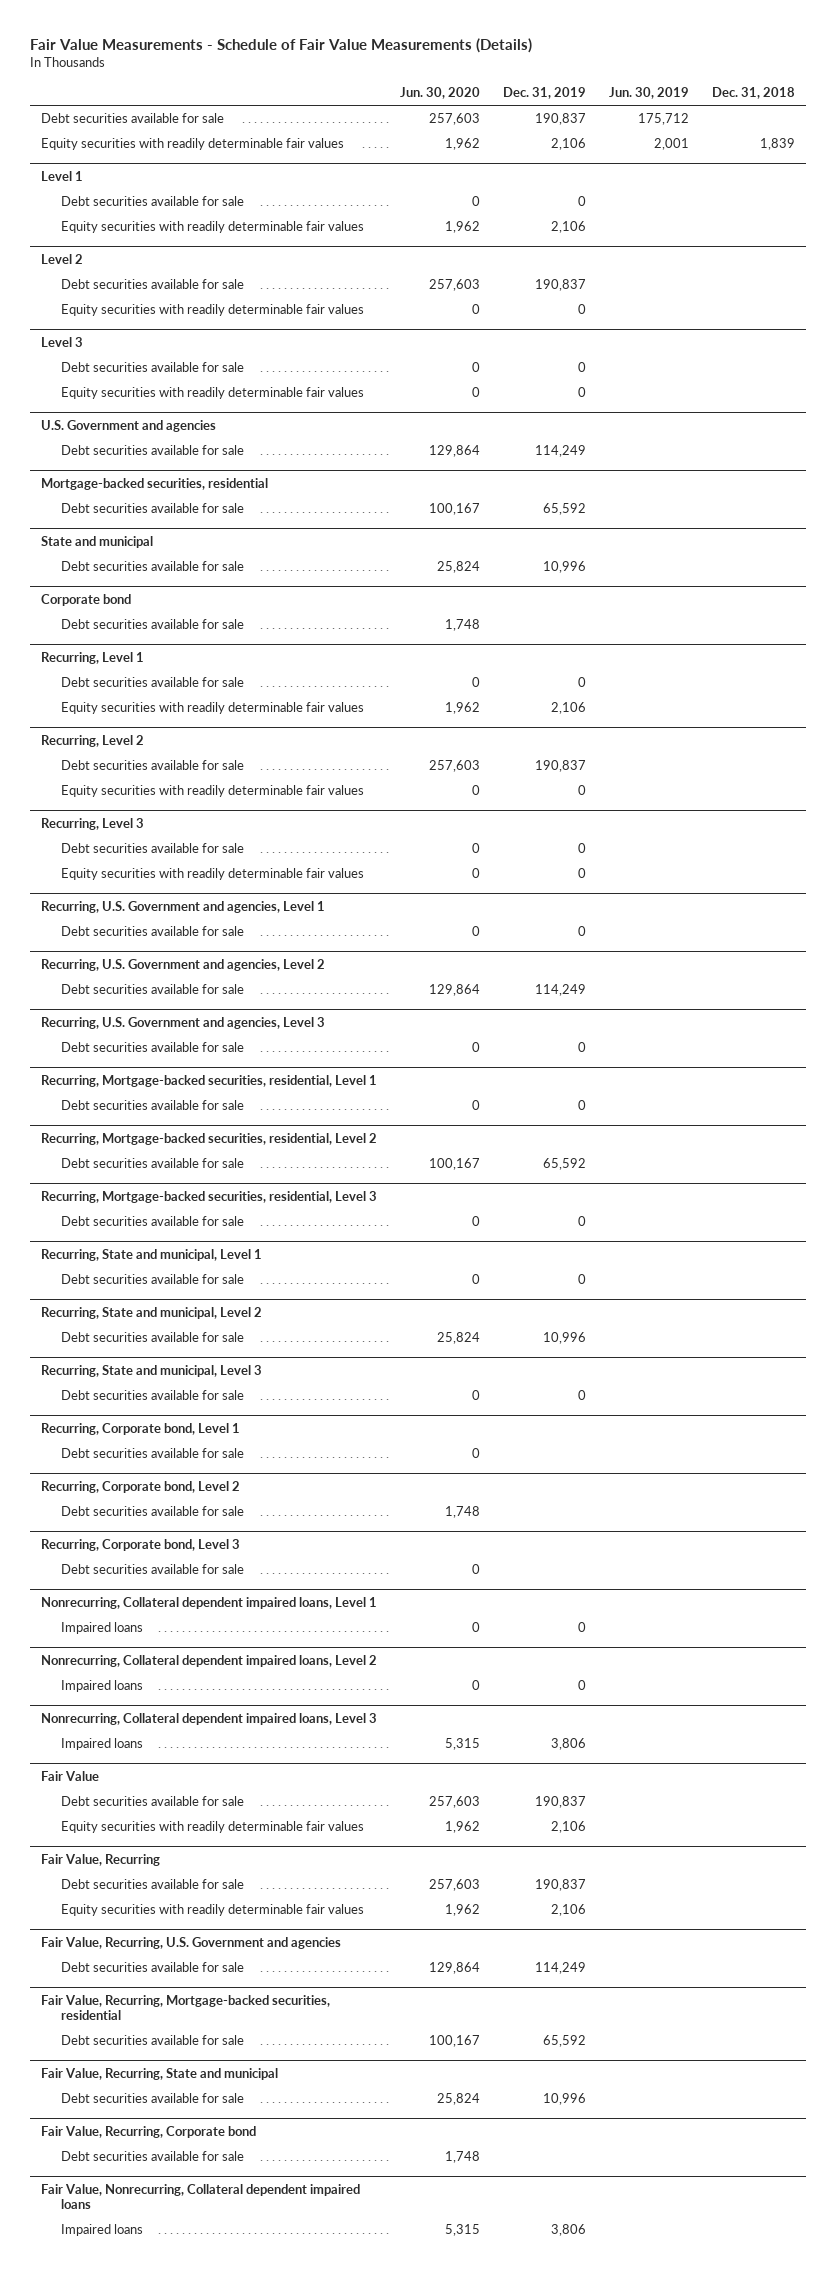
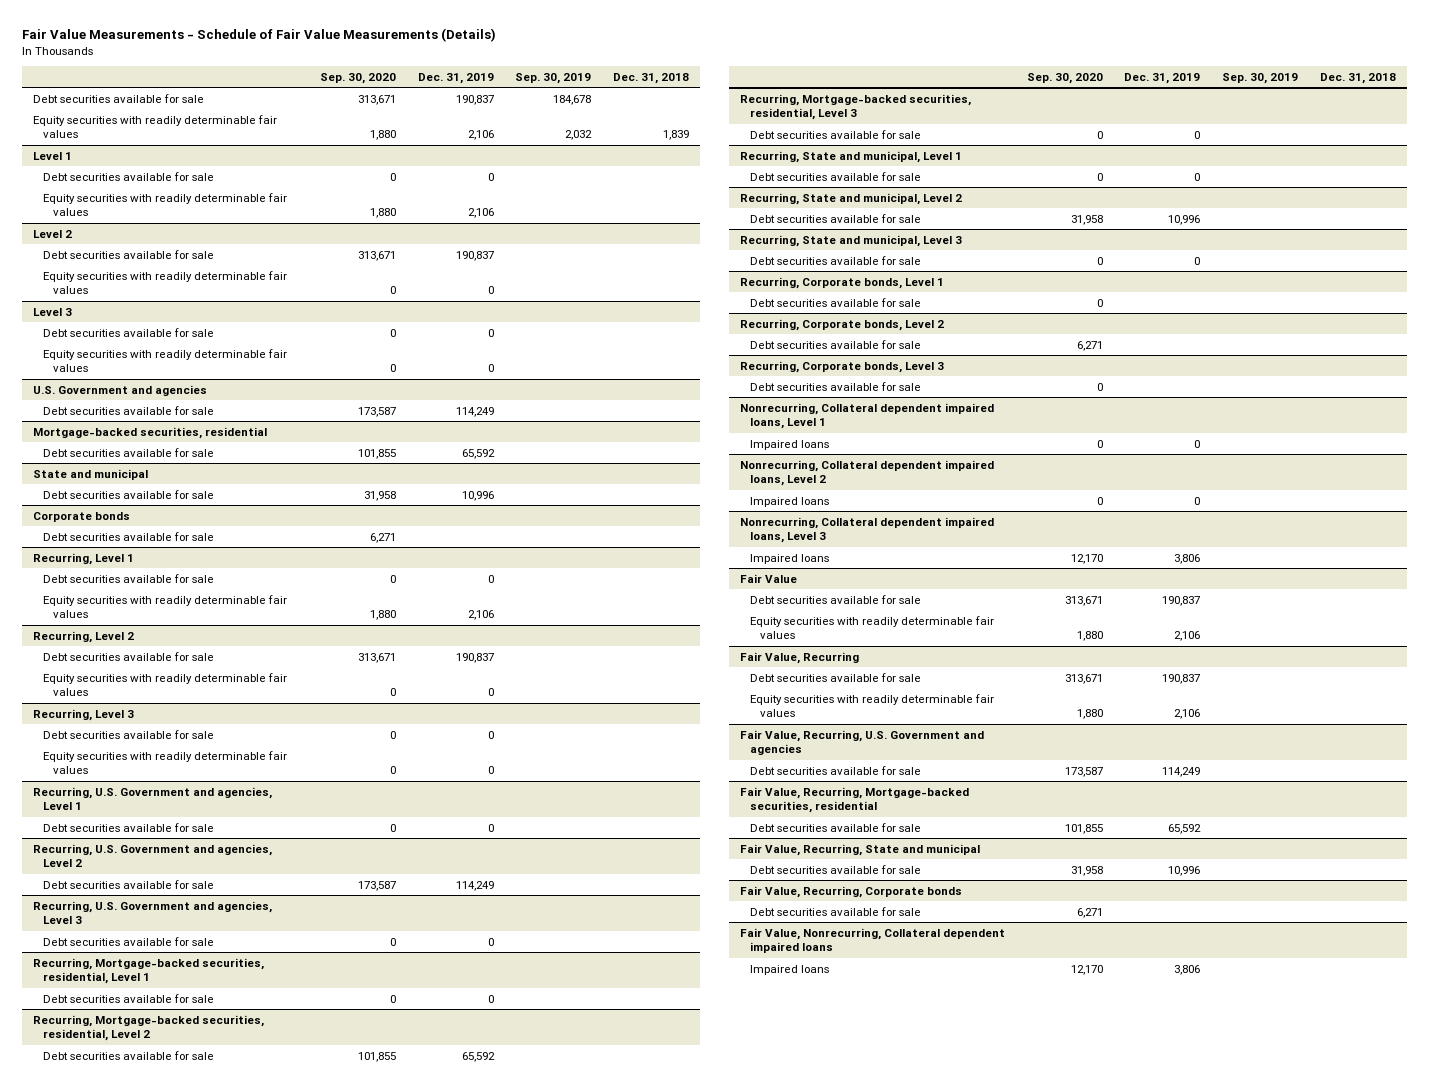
[400,87,481,100] Jun. 30, 2020 -> none
[608,87,689,100] Jun. 30, 2019 -> none
none -> [319,72,396,84] Sep. 30, 2020
none -> [515,72,592,84] Sep. 30, 2019
[41,593,132,606] Corporate bond -> [32,511,130,522] Corporate bonds
[41,1422,241,1435] Recurring, Corporate bond, Level 1 -> [739,276,944,289] Recurring, Corporate bonds, Level 1
[41,1480,241,1493] Recurring, Corporate bond, Level 2 -> [739,318,944,331] Recurring, Corporate bonds, Level 2
[41,1538,241,1551] Recurring, Corporate bond, Level 3 -> [739,360,944,373] Recurring, Corporate bonds, Level 3
[41,2125,257,2138] Fair Value, Recurring, Corporate bond -> [739,885,962,898] Fair Value, Recurring, Corporate bonds

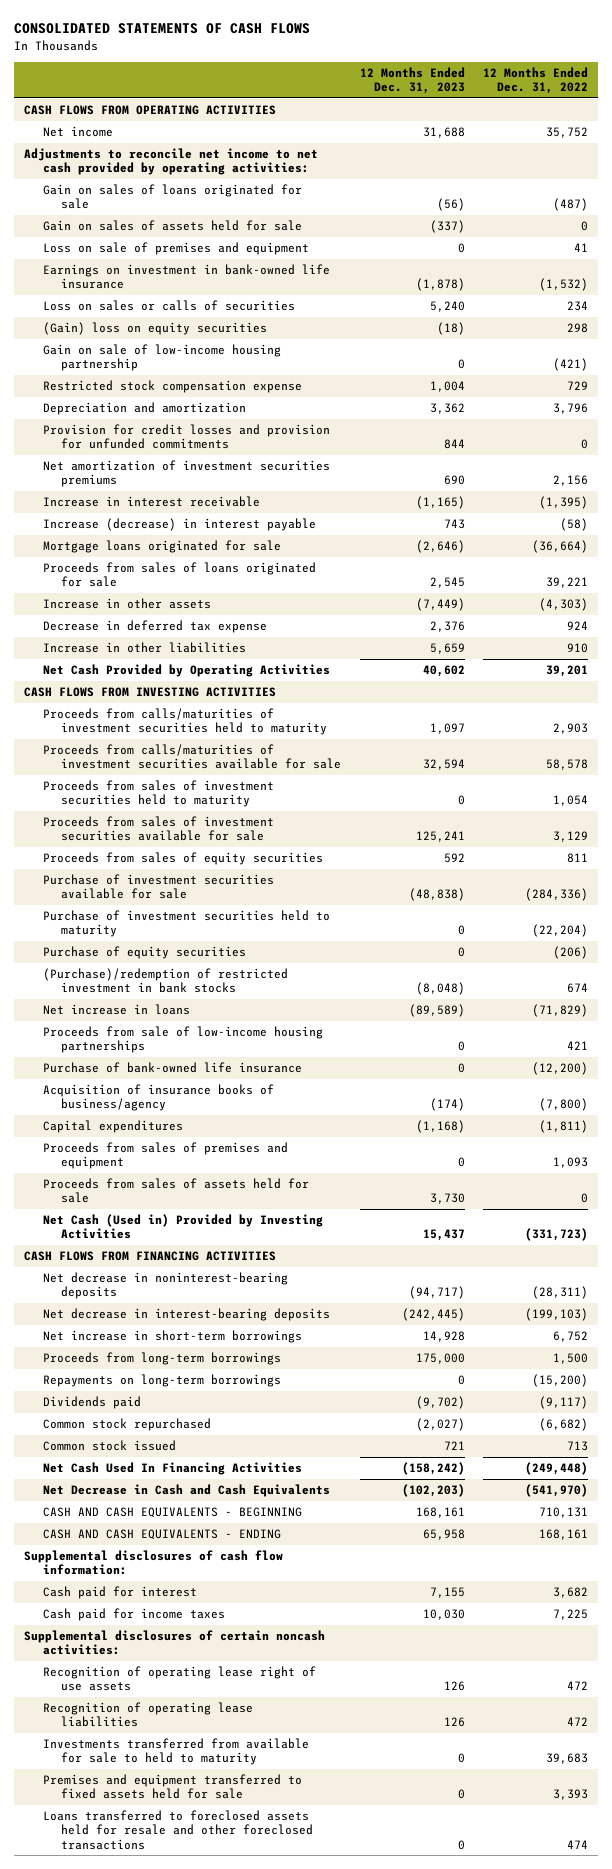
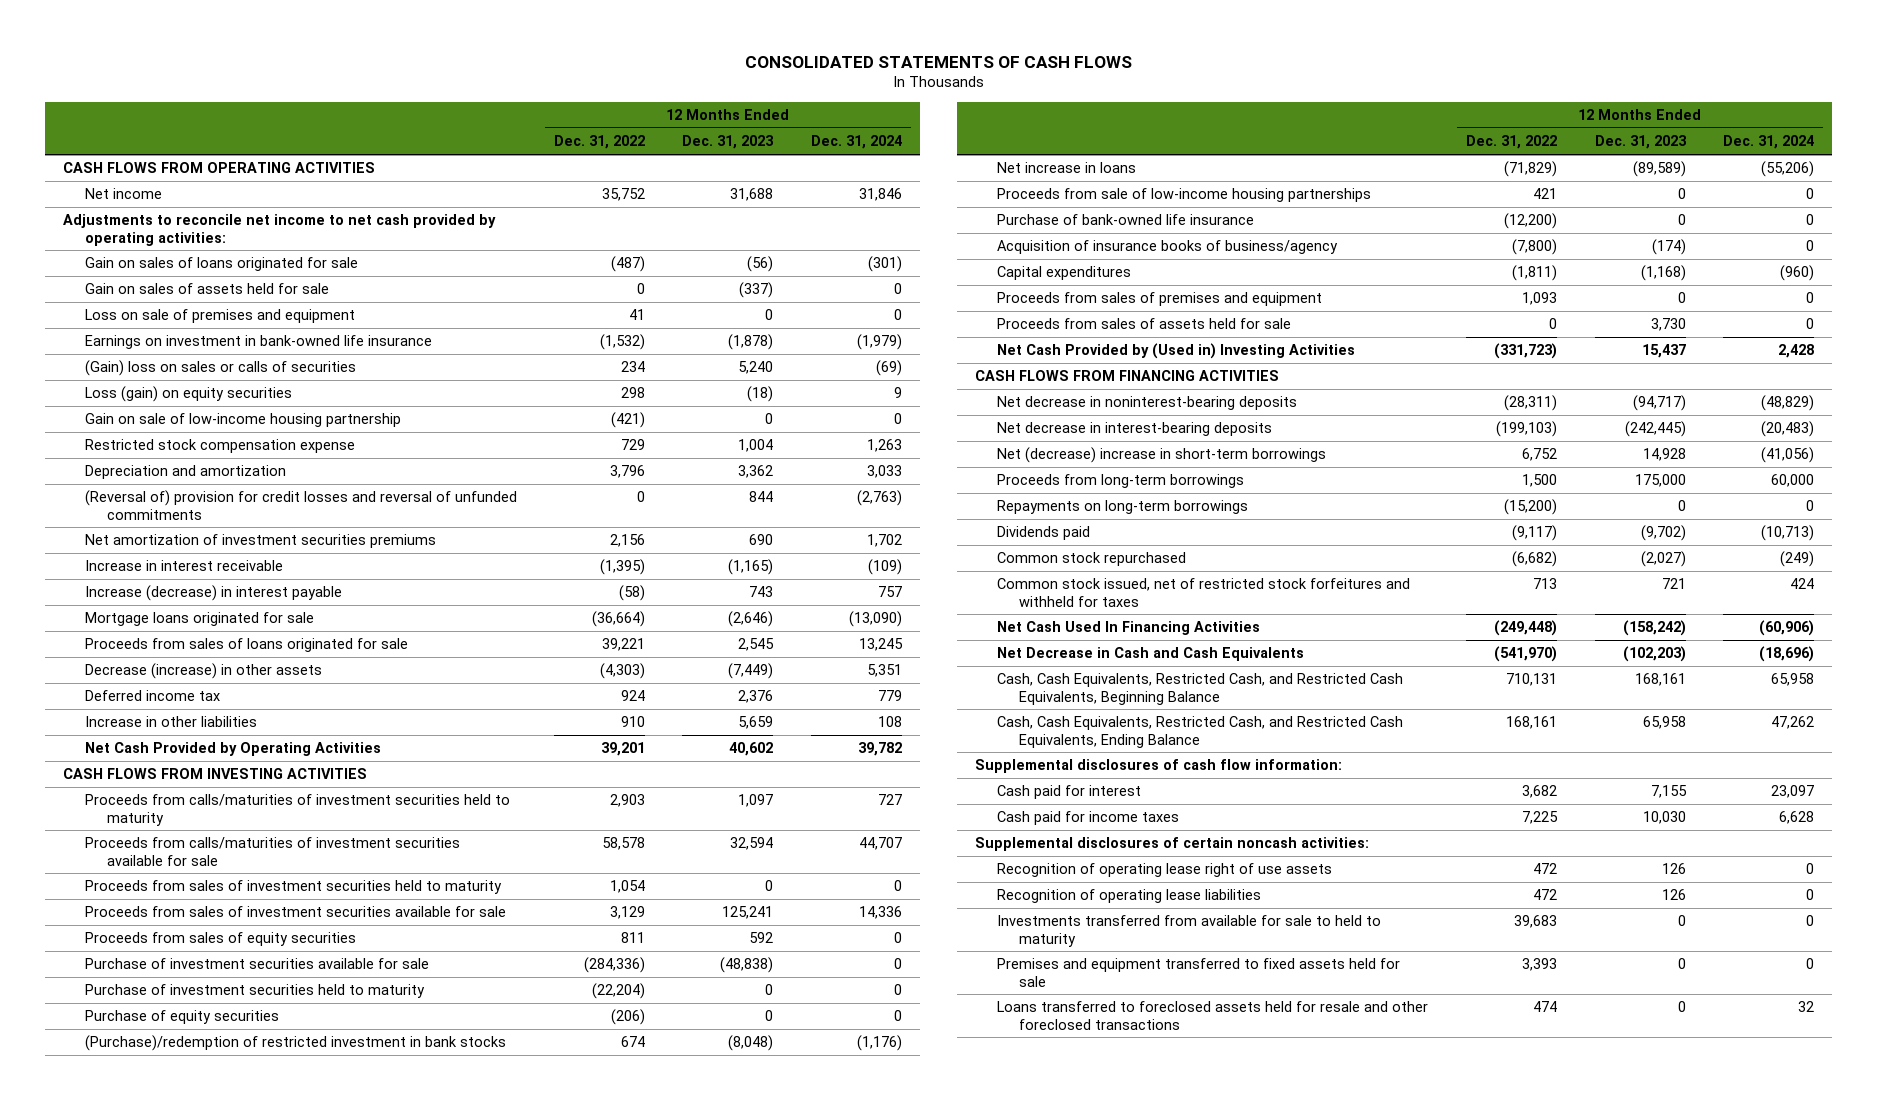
none -> [810,135,902,150] Dec. 31, 2024
[42,300,295,312] Loss on sales or calls of securities -> [85,360,357,377] (Gain) loss on sales or calls of securities
[42,322,267,336] (Gain) loss on equity securities -> [85,386,293,403] Loss (gain) on equity securities
[42,424,330,450] Provision for credit losses and provision for unfunded commitments -> [85,490,518,520] (Reversal of) provision for credit losses and reversal of unfunded commitments
[42,598,211,610] Increase in other assets -> [85,663,323,680] Decrease (increase) in other assets
[42,620,267,634] Decrease in deferred tax expense -> [85,690,221,702] Deferred income tax
[42,1214,323,1240] Net Cash (Used in) Provided by Investing Activities -> [997,343,1356,360] Net Cash Provided by (Used in) Investing Activities
[42,1330,302,1344] Net increase in short-term borrowings -> [997,447,1327,464] Net (decrease) increase in short-term borrowings
[42,1440,176,1452] Common stock issued -> [997,578,1411,607] Common stock issued, net of restricted stock forfeitures and withheld for taxes
[42,1507,302,1519] CASH AND CASH EQUIVALENTS - BEGINNING -> [997,673,1404,705] Cash, Cash Equivalents, Restricted Cash, and Restricted Cash Equivalents, Beginning Balance
[42,1529,281,1541] CASH AND CASH EQUIVALENTS - ENDING -> [997,716,1404,748] Cash, Cash Equivalents, Restricted Cash, and Restricted Cash Equivalents, Ending Balance

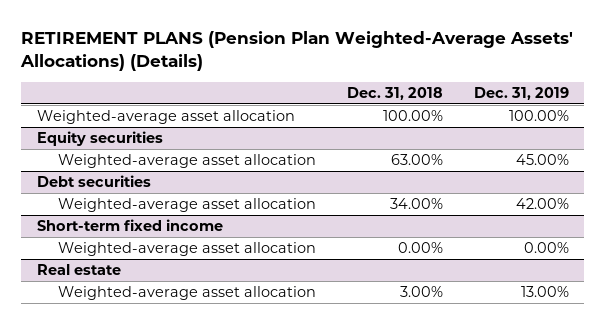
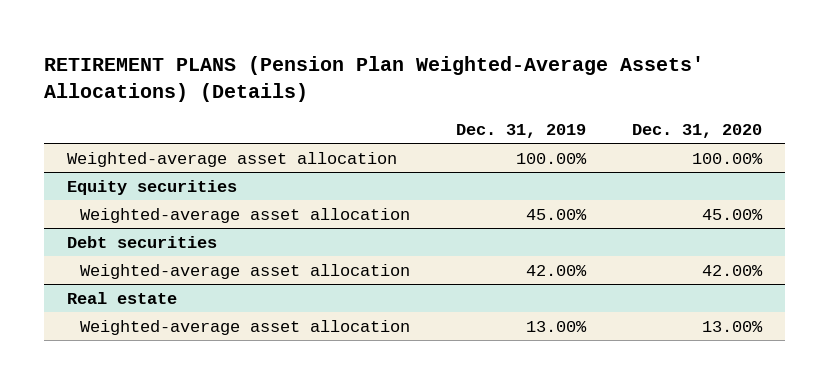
[346,86,443,100] Dec. 31, 2018 -> none
none -> [631,123,762,138] Dec. 31, 2020
[36,219,223,232] Short-term fixed income -> none
[57,242,316,257] Weighted-average asset allocation -> none

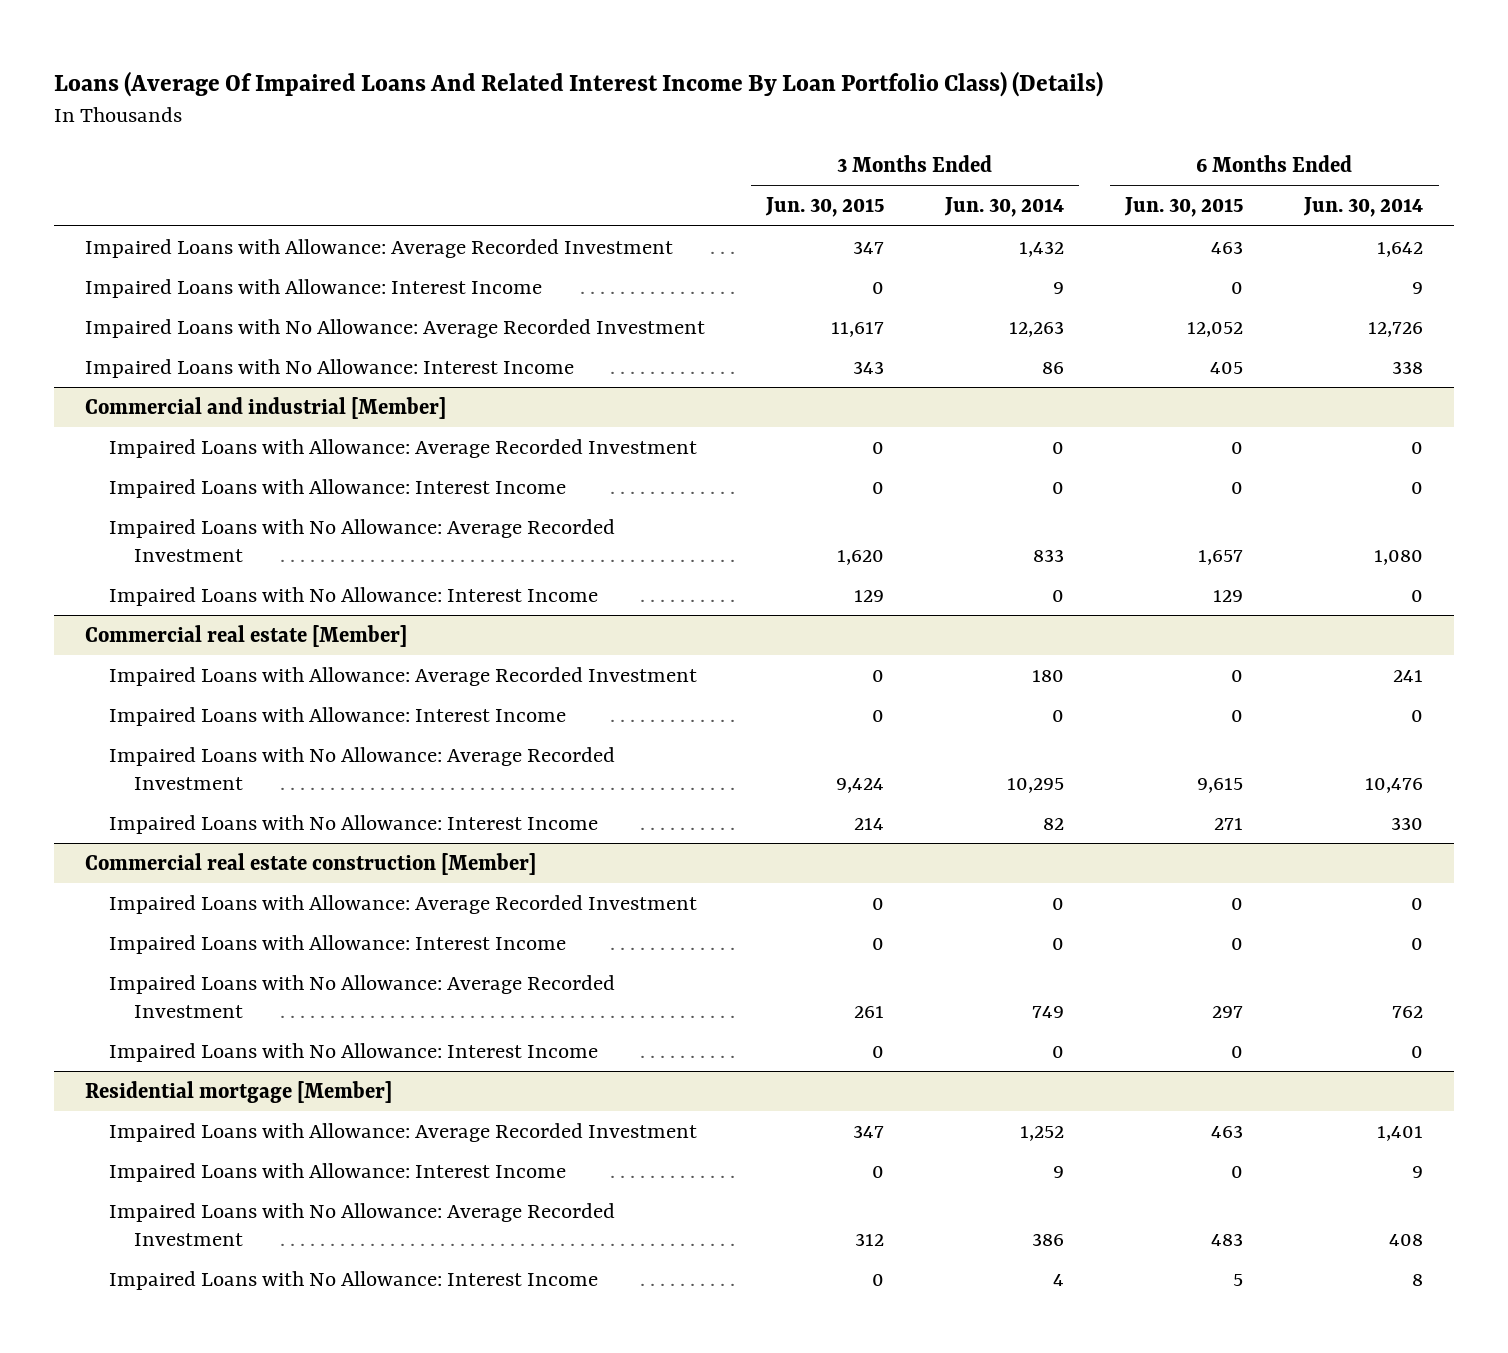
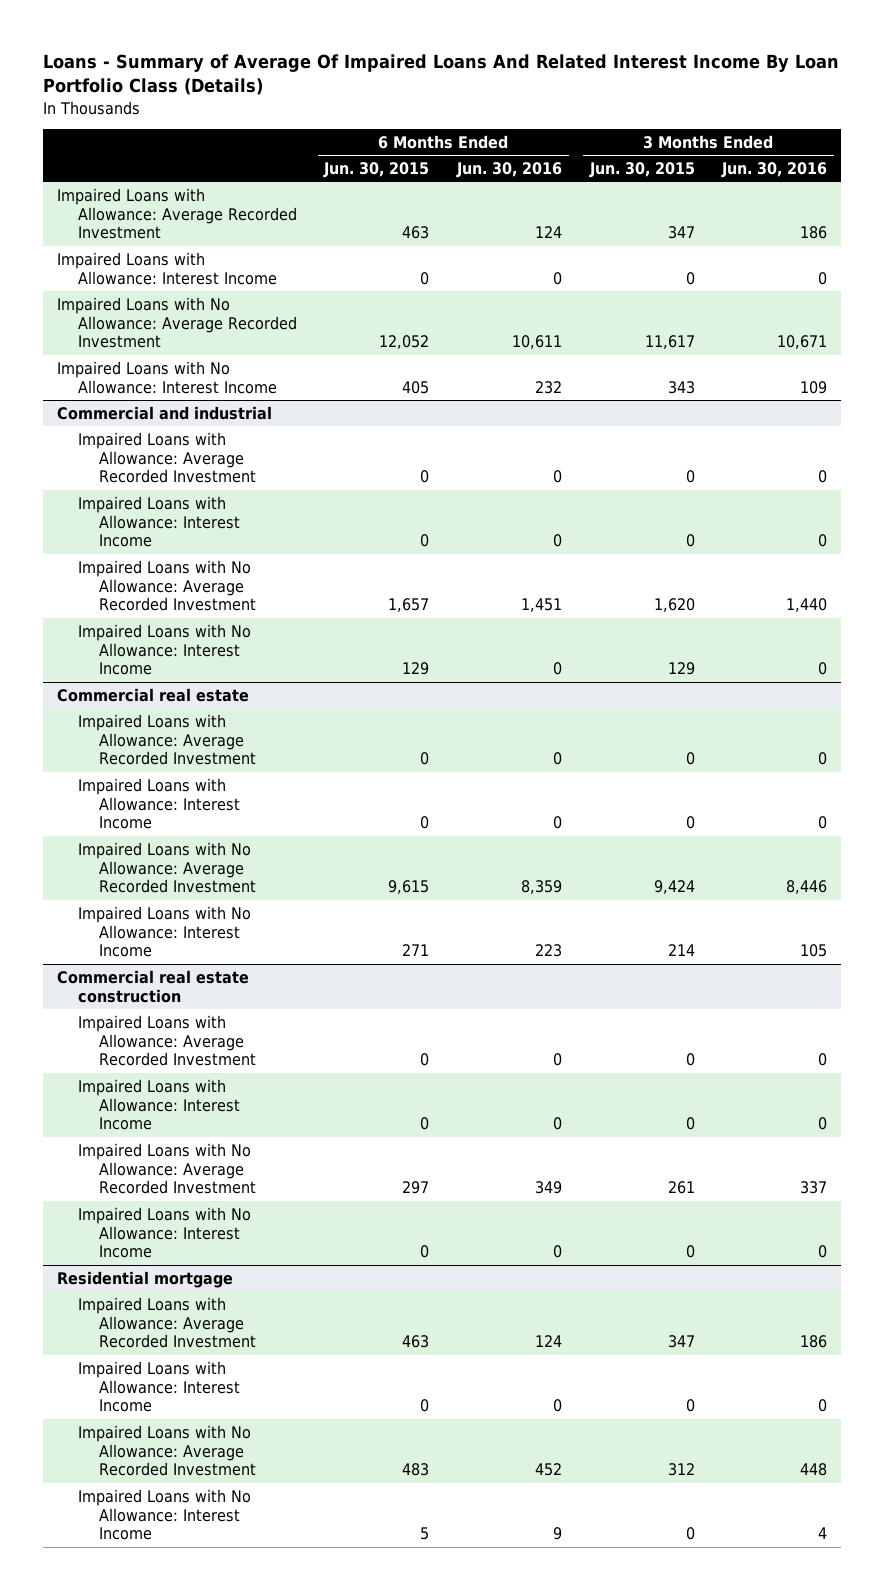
[54,70,1104,97] Loans (Average Of Impaired Loans And Related Interest Income By Loan Portfolio Class) (Details) -> [43,53,840,96] Loans - Summary of Average Of Impaired Loans And Related Interest Income By Loan Portfolio Class (Details)
[944,197,1065,218] Jun. 30, 2014 -> none
[1303,197,1424,218] Jun. 30, 2014 -> none
none -> [455,162,562,179] Jun. 30, 2016
none -> [721,162,828,179] Jun. 30, 2016
[84,396,446,419] Commercial and industrial [Member] -> [56,405,272,420] Commercial and industrial
[84,624,407,647] Commercial real estate [Member] -> [56,687,249,702] Commercial real estate
[84,852,536,875] Commercial real estate construction [Member] -> [56,969,249,1003] Commercial real estate construction
[84,1080,392,1103] Residential mortgage [Member] -> [56,1270,233,1288] Residential mortgage

